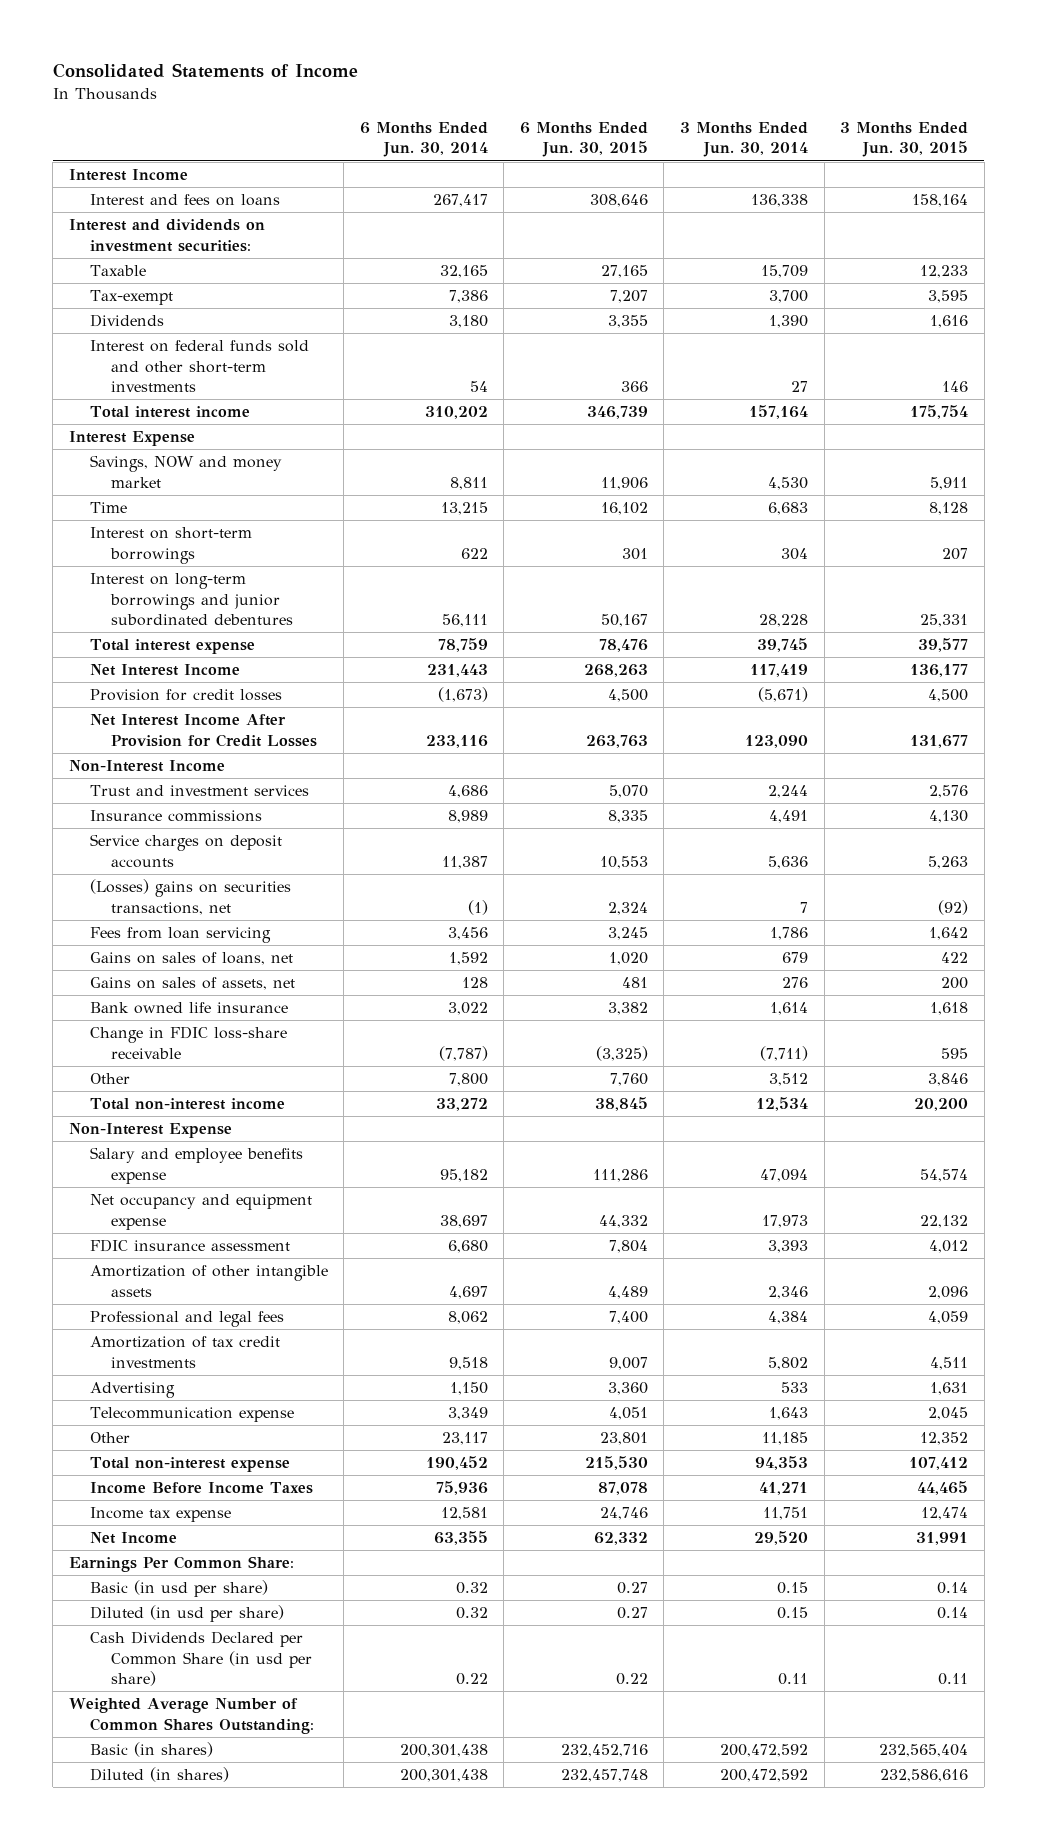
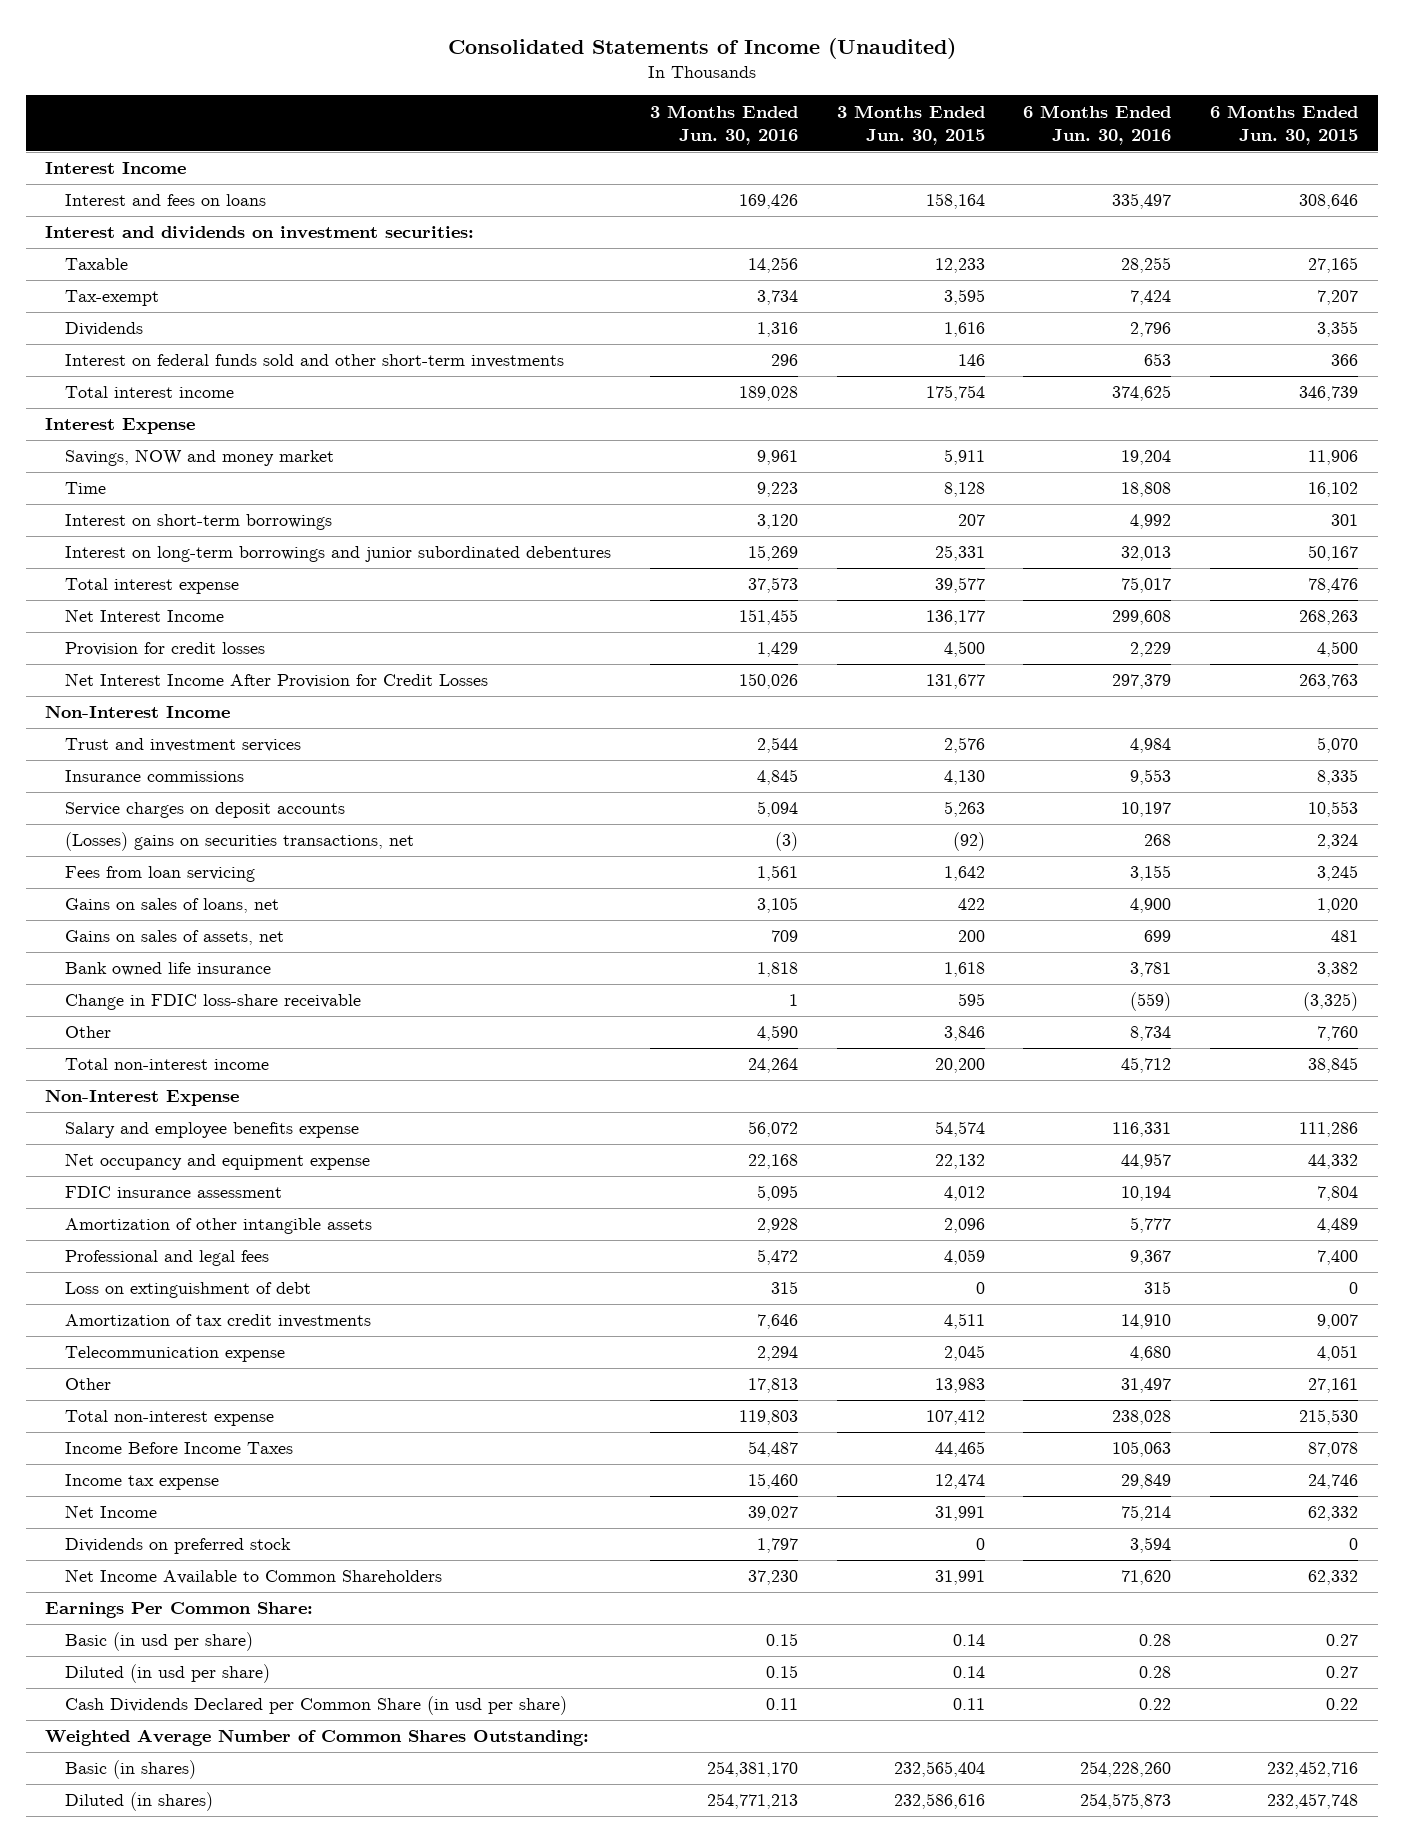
[52,63,358,79] Consolidated Statements of Income -> [447,37,956,59] Consolidated Statements of Income (Unaudited)
[359,121,488,158] 6 Months Ended Jun. 30, 2014 -> none
[680,121,809,158] 3 Months Ended Jun. 30, 2014 -> none
none -> [649,104,798,145] 3 Months Ended Jun. 30, 2016
none -> [1023,104,1172,145] 6 Months Ended Jun. 30, 2016
none -> [65,1282,312,1299] Loss on extinguishment of debt
[89,1382,175,1399] Advertising -> none
[599,1432,648,1446] 23,801 -> [1308,1378,1359,1394] 27,161
[920,1432,969,1446] 12,352 -> [934,1378,985,1394] 13,983
none -> [65,1538,292,1555] Dividends on preferred stock
none -> [65,1569,443,1585] Net Income Available to Common Shareholders

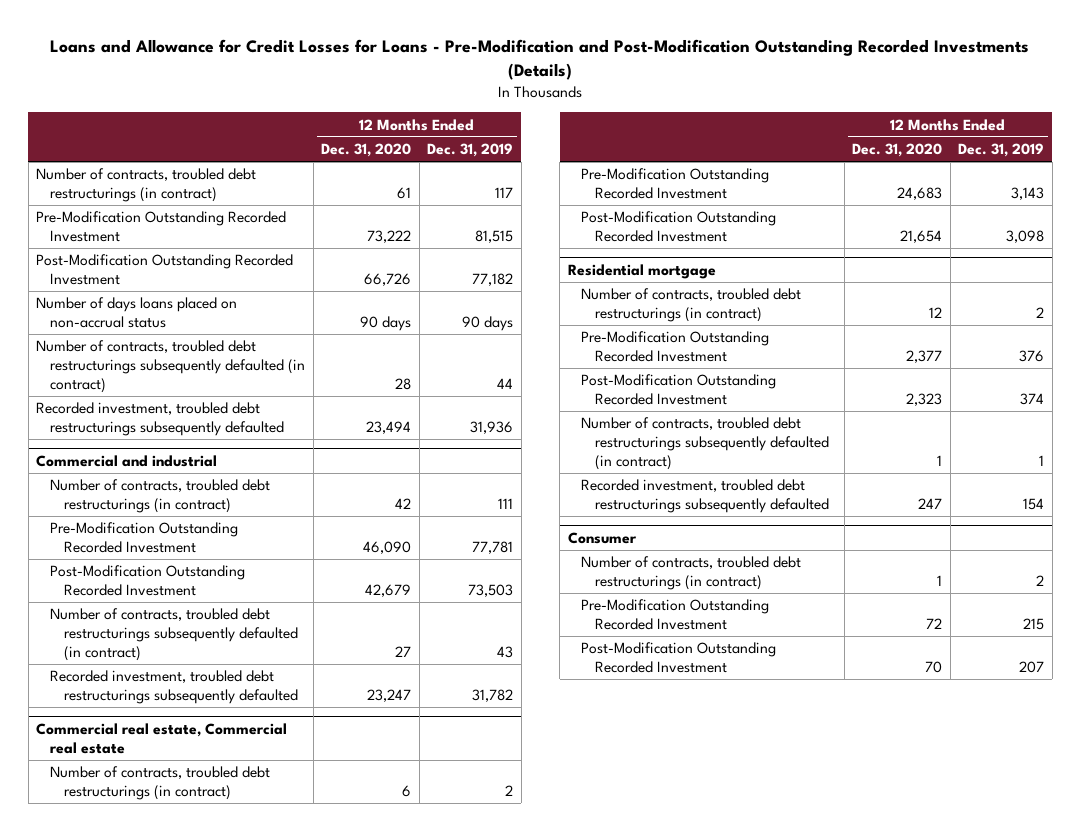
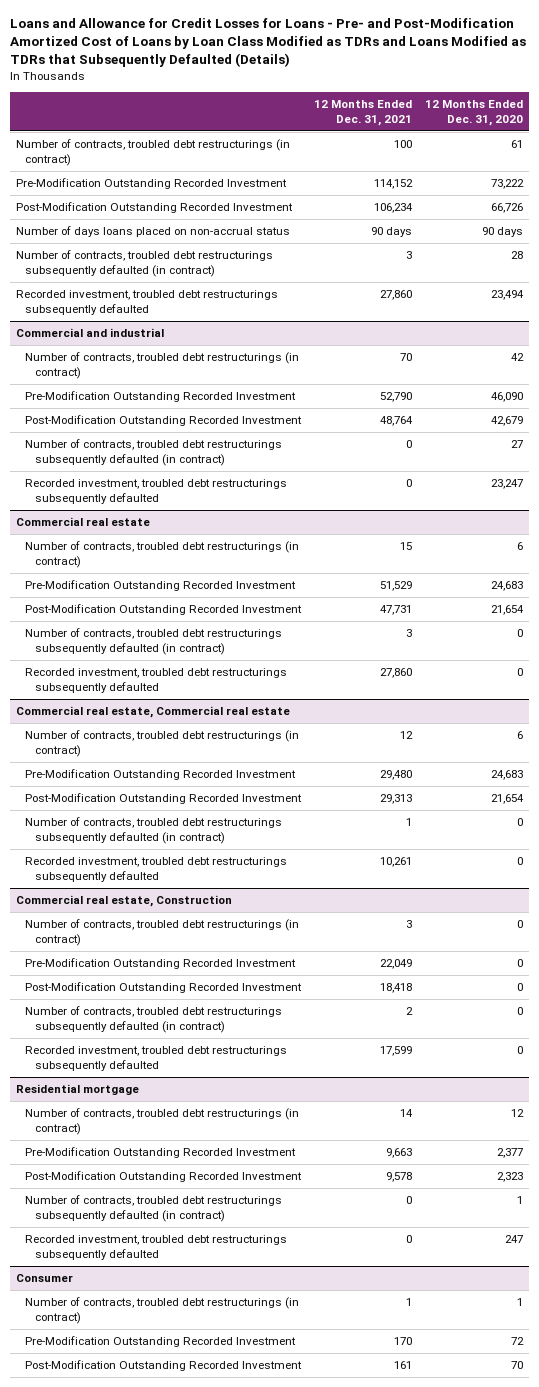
[50,39,1030,81] Loans and Allowance for Credit Losses for Loans - Pre-Modification and Post-Modification Outstanding Recorded Investments (Details) -> [9,18,526,68] Loans and Allowance for Credit Losses for Loans - Pre- and Post-Modification Amortized Cost of Loans by Loan Class Modified as TDRs and Loans Modified as TDRs that Subsequently Defaulted (Details)
[427,143,514,158] Dec. 31, 2019 -> none
none -> [314,99,413,126] 12 Months Ended Dec. 31, 2021
none -> [16,517,151,527] Commercial real estate
none -> [25,541,300,569] Number of contracts, troubled debt restructurings (in contract)
none -> [25,580,297,592] Pre-Modification Outstanding Recorded Investment
none -> [25,604,303,616] Post-Modification Outstanding Recorded Investment
none -> [25,628,283,656] Number of contracts, troubled debt restructurings subsequently defaulted (in contract)
none -> [25,668,288,694] Recorded investment, troubled debt restructurings subsequently defaulted
none -> [25,817,283,845] Number of contracts, troubled debt restructurings subsequently defaulted (in contract)
none -> [25,857,288,883] Recorded investment, troubled debt restructurings subsequently defaulted
none -> [16,895,233,908] Commercial real estate, Construction
none -> [25,919,300,947] Number of contracts, troubled debt restructurings (in contract)
none -> [25,958,297,970] Pre-Modification Outstanding Recorded Investment
none -> [25,982,303,994] Post-Modification Outstanding Recorded Investment
none -> [25,1006,283,1034] Number of contracts, troubled debt restructurings subsequently defaulted (in contract)
none -> [25,1046,288,1072] Recorded investment, troubled debt restructurings subsequently defaulted

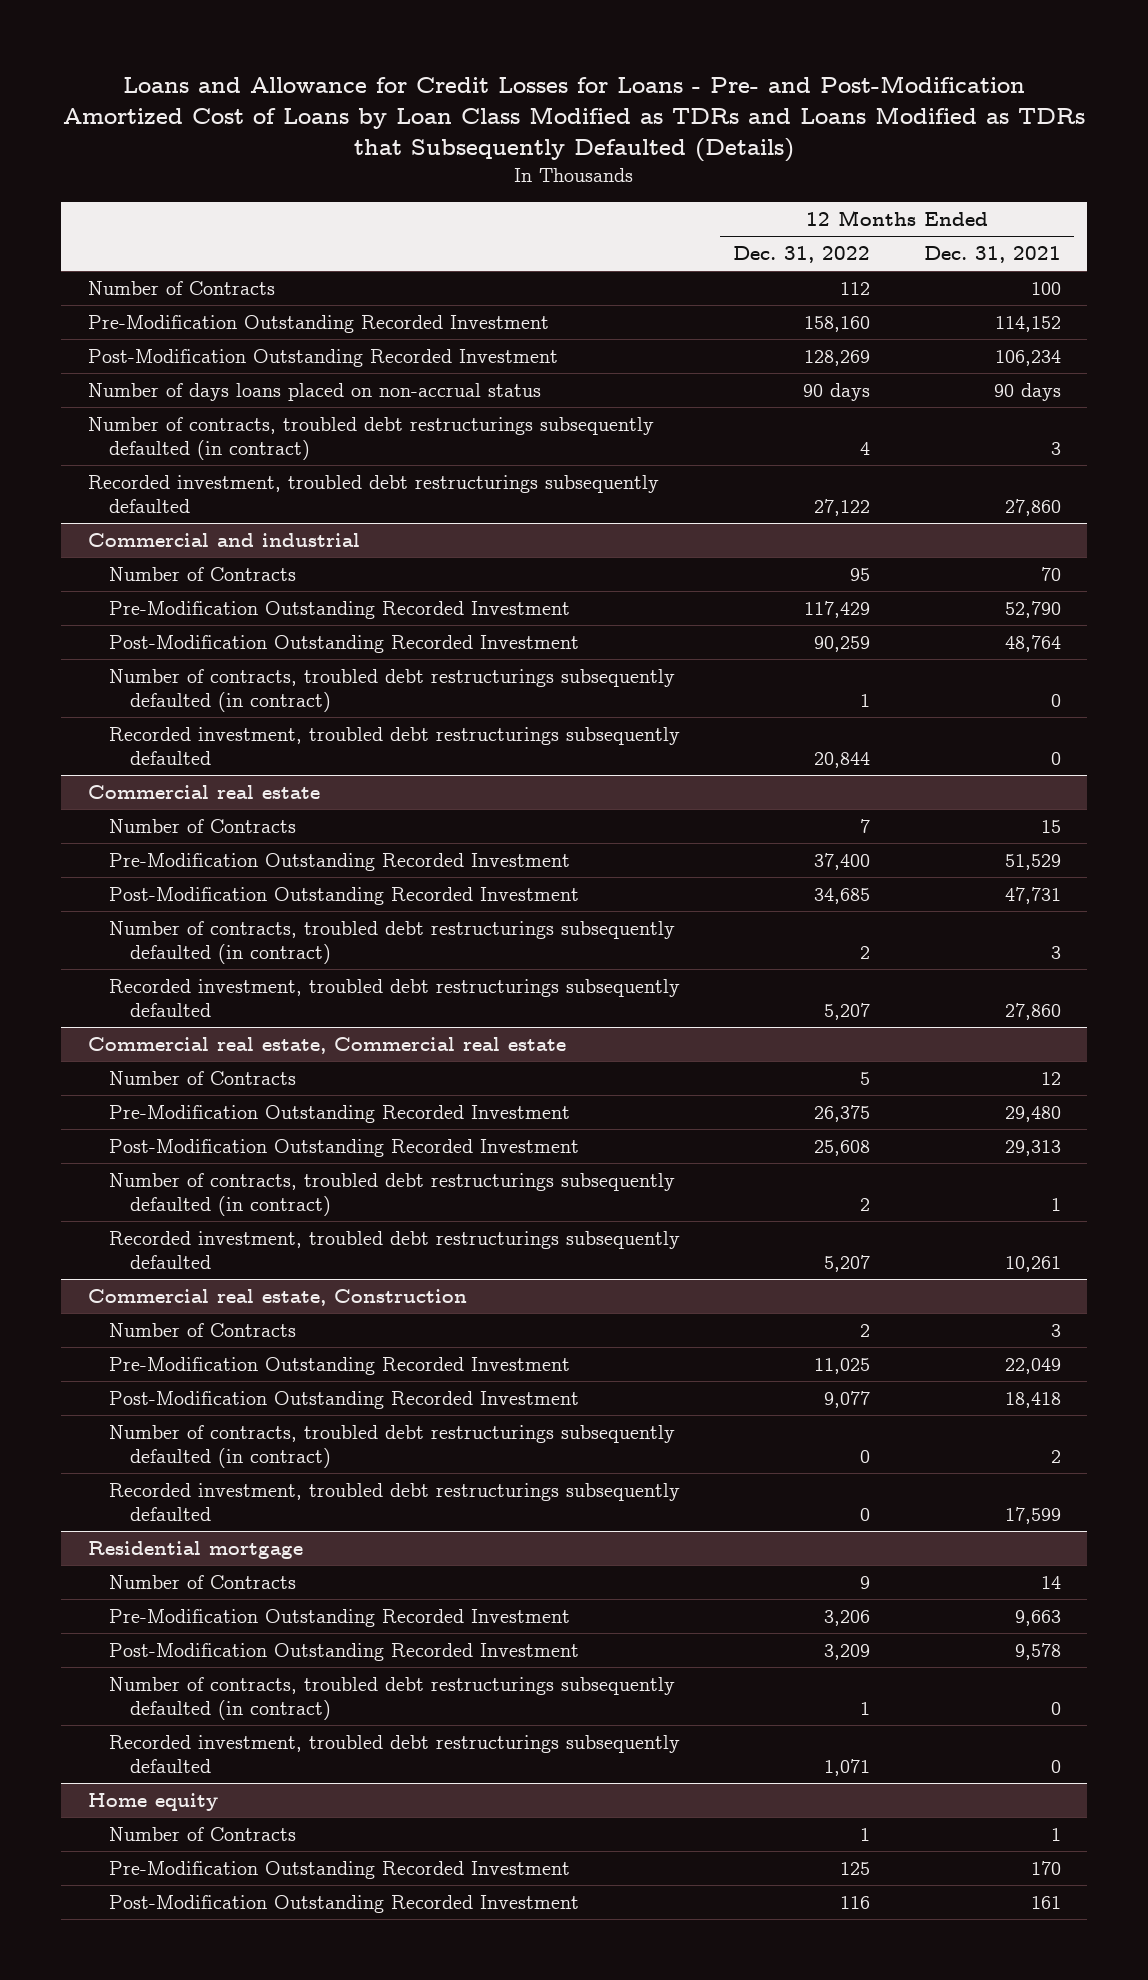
[424,99,523,126] 12 Months Ended Dec. 31, 2020 -> none
none -> [733,246,871,264] Dec. 31, 2022
[16,139,291,167] Number of contracts, troubled debt restructurings (in contract) -> [87,280,275,295] Number of Contracts
[25,352,300,380] Number of contracts, troubled debt restructurings (in contract) -> [109,566,297,581] Number of Contracts
[25,541,300,569] Number of contracts, troubled debt restructurings (in contract) -> [109,818,297,833] Number of Contracts
[25,730,300,758] Number of contracts, troubled debt restructurings (in contract) -> [109,1070,297,1085] Number of Contracts
[25,919,300,947] Number of contracts, troubled debt restructurings (in contract) -> [109,1322,297,1337] Number of Contracts
[25,1108,300,1136] Number of contracts, troubled debt restructurings (in contract) -> [109,1574,297,1589] Number of Contracts
[16,1274,74,1283] Consumer -> [87,1792,218,1811] Home equity
[25,1297,300,1325] Number of contracts, troubled debt restructurings (in contract) -> [109,1826,297,1841] Number of Contracts

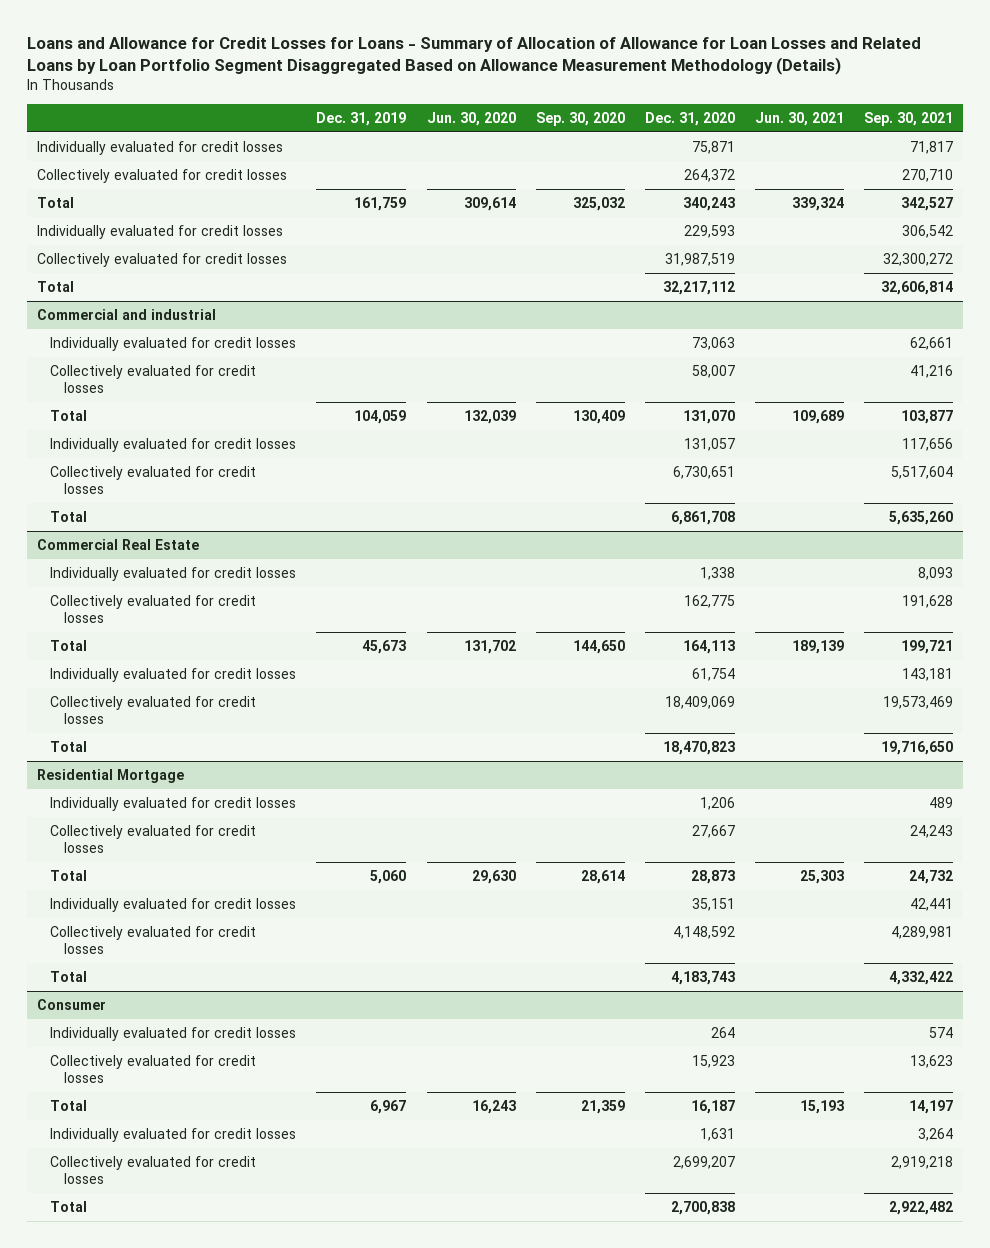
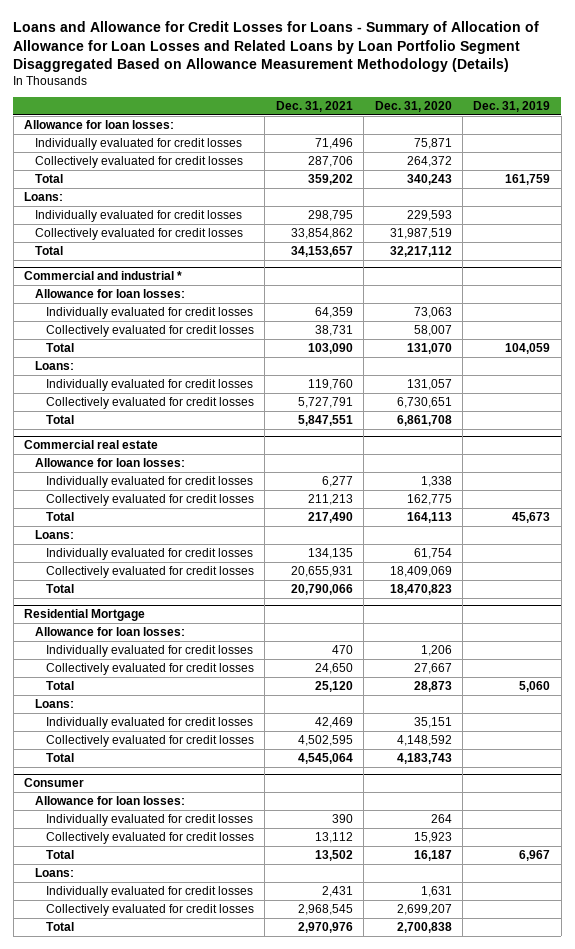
[426,112,516,127] Jun. 30, 2020 -> none
[535,112,625,127] Sep. 30, 2020 -> none
[755,112,845,127] Jun. 30, 2021 -> none
[864,112,954,127] Sep. 30, 2021 -> none
none -> [275,101,353,113] Dec. 31, 2021
none -> [24,119,175,129] Allowance for loan losses:
none -> [24,191,64,201] Loans:
[36,308,216,320] Commercial and industrial -> [24,270,183,280] Commercial and industrial *
none -> [35,288,186,298] Allowance for loan losses:
none -> [35,360,75,370] Loans:
[36,538,199,550] Commercial Real Estate -> [24,439,159,449] Commercial real estate
none -> [35,457,186,467] Allowance for loan losses:
none -> [35,529,75,539] Loans:
none -> [35,626,186,636] Allowance for loan losses:
none -> [35,698,75,708] Loans:
none -> [35,795,186,805] Allowance for loan losses:
none -> [35,867,75,877] Loans:

